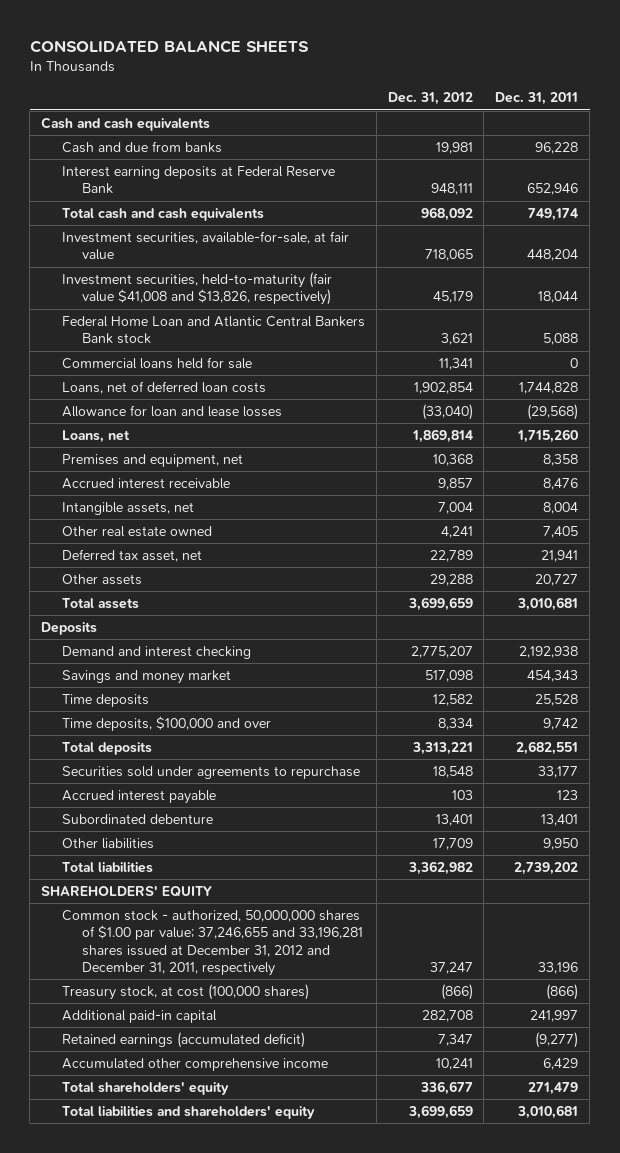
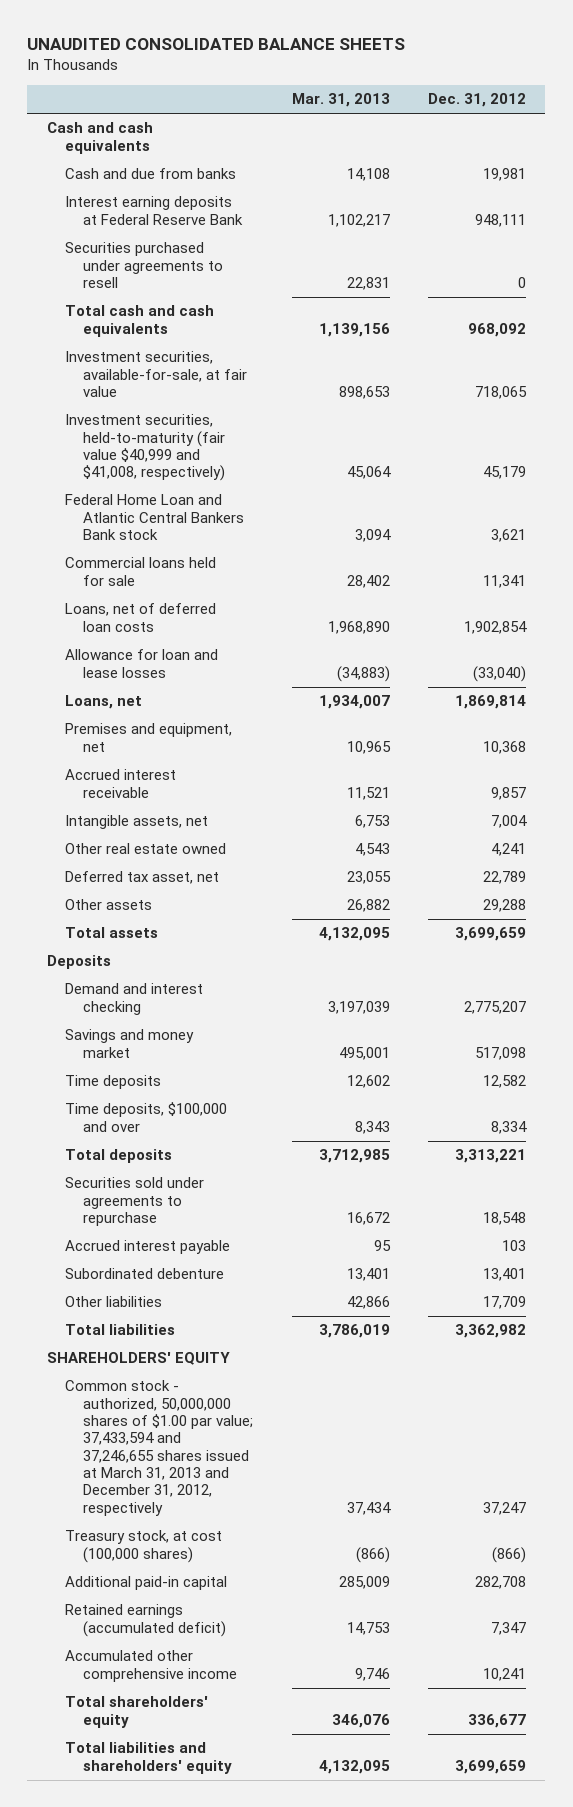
[29,39,309,53] CONSOLIDATED BALANCE SHEETS -> [27,38,406,51] UNAUDITED CONSOLIDATED BALANCE SHEETS
[495,92,579,106] Dec. 31, 2011 -> none
none -> [291,93,390,108] Mar. 31, 2013
none -> [64,242,224,289] Securities purchased under agreements to resell
[61,271,332,306] Investment securities, held-to-maturity (fair value $41,008 and $13,826, respectively) -> [64,414,226,482] Investment securities, held-to-maturity (fair value $40,999 and $41,008, respectively)
[61,909,364,977] Common stock - authorized, 50,000,000 shares of $1.00 par value; 37,246,655 and 33,196,281 shares issued at December 31, 2012 and December 31, 2011, respectively -> [64,1380,254,1516] Common stock - authorized, 50,000,000 shares of $1.00 par value; 37,433,594 and 37,246,655 shares issued at March 31, 2013 and December 31, 2012, respectively

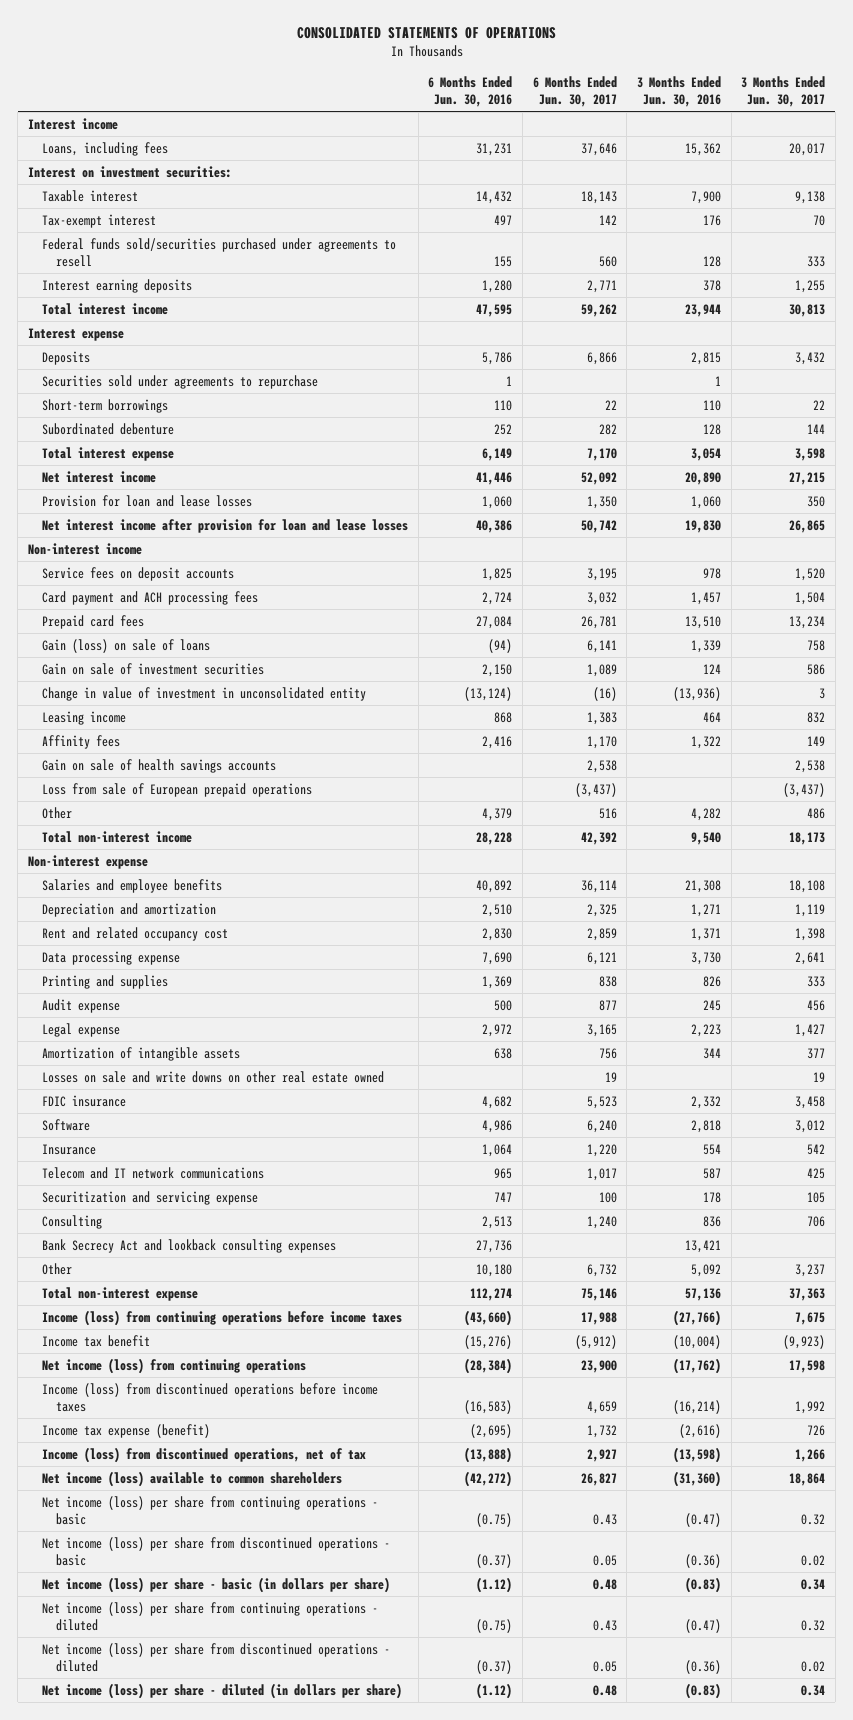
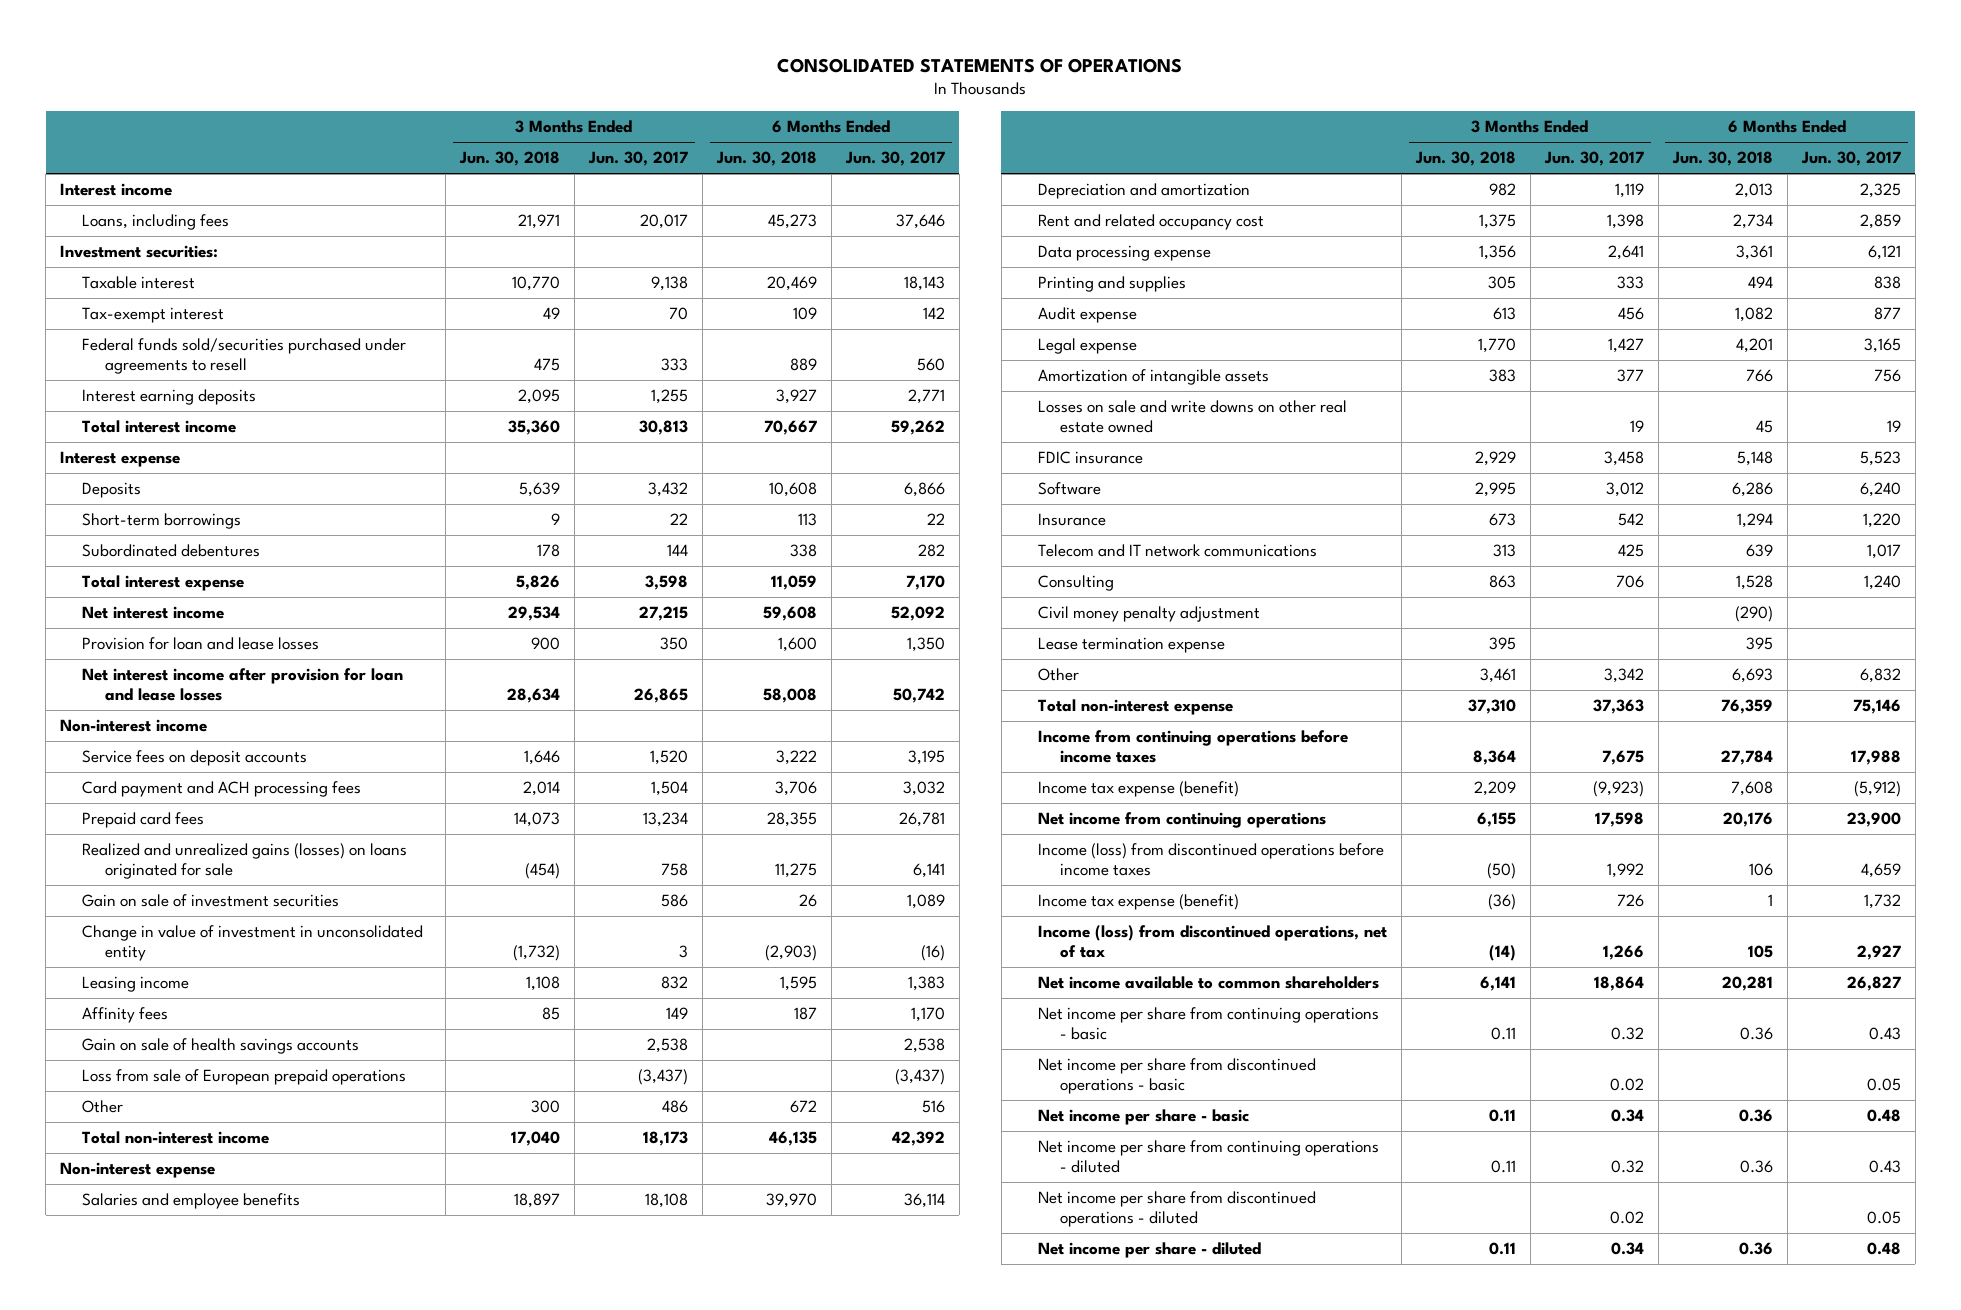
[428,75,513,107] 6 Months Ended Jun. 30, 2016 -> none
[636,75,721,107] 3 Months Ended Jun. 30, 2016 -> none
none -> [459,151,561,167] Jun. 30, 2018
none -> [715,151,817,167] Jun. 30, 2018
[28,165,233,178] Interest on investment securities: -> [59,245,218,259] Investment securities:
[41,374,318,389] Securities sold under agreements to repurchase -> none
[41,422,174,435] Subordinated debenture -> [82,544,261,558] Subordinated debentures
[41,638,210,653] Gain (loss) on sale of loans -> [82,843,408,880] Realized and unrealized gains (losses) on loans originated for sale
[41,1190,258,1205] Securitization and servicing expense -> none
[41,1238,336,1253] Bank Secrecy Act and lookback consulting expenses -> none
none -> [1038,606,1261,623] Civil money penalty adjustment
none -> [1038,637,1226,654] Lease termination expense
[586,1263,617,1277] 6,732 -> [1859,668,1901,684] 6,832
[795,1263,826,1277] 3,237 -> [1603,668,1644,684] 3,342
[41,1309,402,1326] Income (loss) from continuing operations before income taxes -> [1038,730,1349,764] Income from continuing operations before income taxes
[41,1334,150,1347] Income tax benefit -> [1038,781,1240,798] Income tax expense (benefit)
[41,1357,306,1374] Net income (loss) from continuing operations -> [1038,812,1327,829] Net income from continuing operations
[41,1470,342,1487] Net income (loss) available to common shareholders -> [1038,976,1380,990] Net income available to common shareholders
[41,1495,378,1525] Net income (loss) per share from continuing operations - basic -> [1038,1007,1380,1041] Net income per share from continuing operations - basic
[41,1536,390,1566] Net income (loss) per share from discontinued operations - basic -> [1038,1058,1317,1095] Net income per share from discontinued operations - basic
[41,1576,390,1593] Net income (loss) per share - basic (in dollars per share) -> [1038,1109,1250,1126] Net income per share - basic
[41,1601,378,1631] Net income (loss) per share from continuing operations - diluted -> [1038,1140,1380,1174] Net income per share from continuing operations - diluted
[41,1642,390,1672] Net income (loss) per share from discontinued operations - diluted -> [1038,1191,1317,1228] Net income per share from discontinued operations - diluted
[41,1682,402,1699] Net income (loss) per share - diluted (in dollars per share) -> [1038,1242,1262,1259] Net income per share - diluted

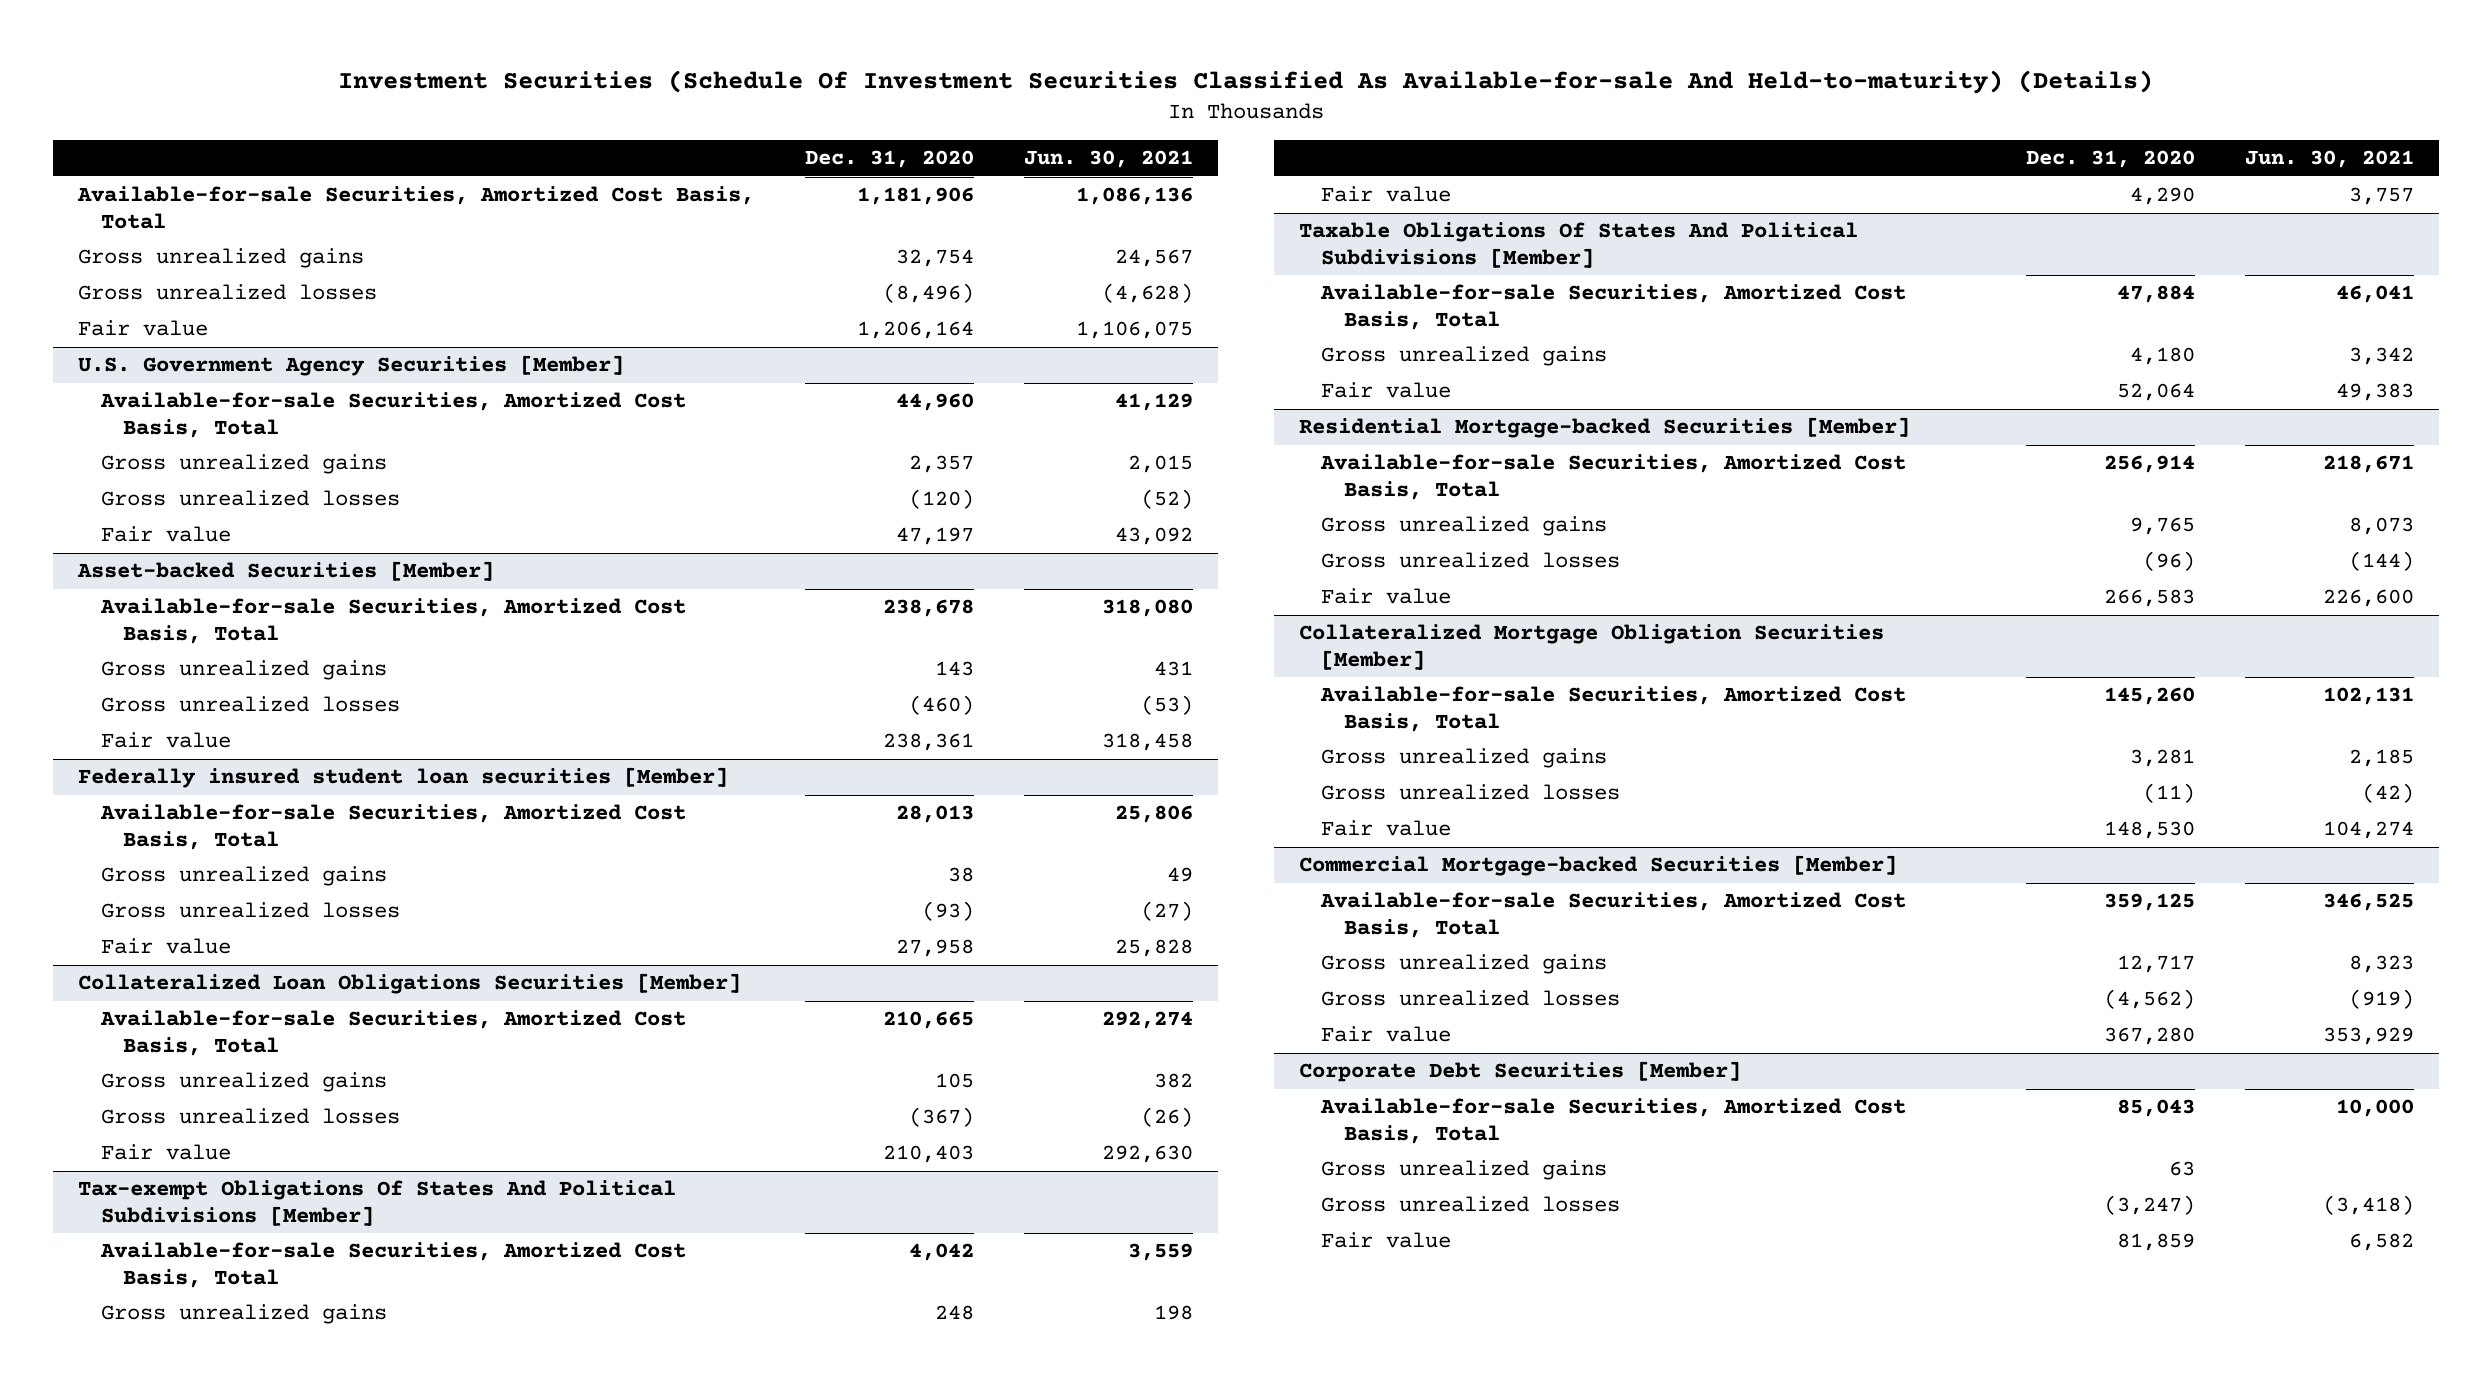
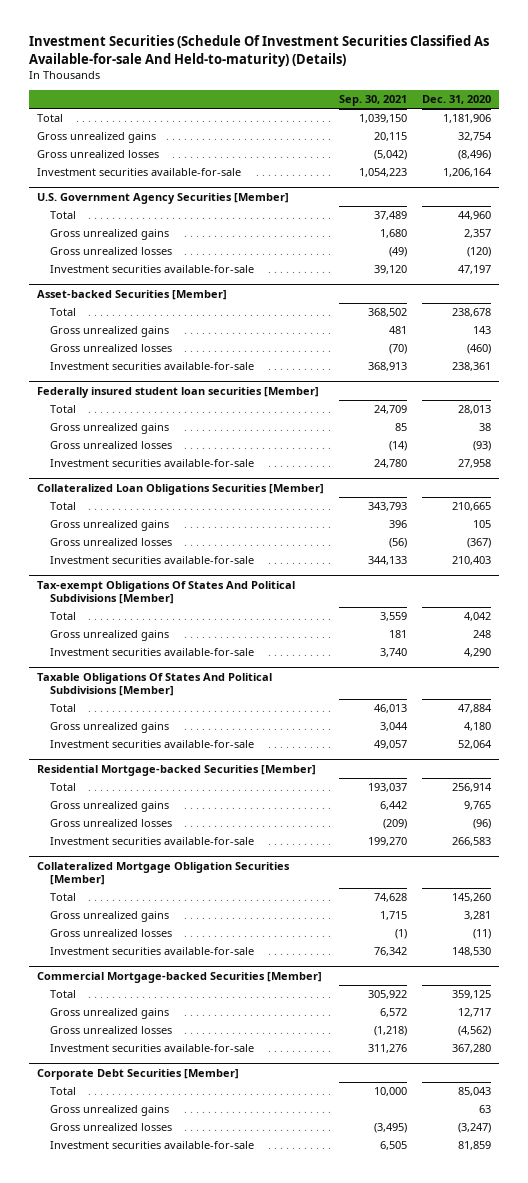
[1023,150,1193,169] Jun. 30, 2021 -> none
none -> [338,95,407,107] Sep. 30, 2021
[77,186,755,229] Available-for-sale Securities, Amortized Cost Basis, Total -> [36,114,63,123] Total
[78,320,209,337] Fair value -> [36,168,241,177] Investment securities available-for-sale
[99,392,686,438] Available-for-sale Securities, Amortized Cost Basis, Total -> [49,211,76,220] Total
[100,526,231,543] Fair value -> [49,265,254,274] Investment securities available-for-sale
[99,598,686,644] Available-for-sale Securities, Amortized Cost Basis, Total -> [49,308,76,317] Total
[100,732,231,749] Fair value -> [49,362,254,371] Investment securities available-for-sale
[99,804,686,850] Available-for-sale Securities, Amortized Cost Basis, Total -> [49,405,76,414] Total
[100,938,231,955] Fair value -> [49,459,254,468] Investment securities available-for-sale
[99,1010,686,1056] Available-for-sale Securities, Amortized Cost Basis, Total -> [49,502,76,511] Total
[100,1144,231,1161] Fair value -> [49,556,254,565] Investment securities available-for-sale
[99,1242,686,1288] Available-for-sale Securities, Amortized Cost Basis, Total -> [49,612,76,621] Total
[1321,186,1452,203] Fair value -> [49,648,254,657] Investment securities available-for-sale
[1320,284,1907,330] Available-for-sale Securities, Amortized Cost Basis, Total -> [49,704,76,713] Total
[1321,382,1452,399] Fair value -> [49,740,254,749] Investment securities available-for-sale
[1320,454,1907,500] Available-for-sale Securities, Amortized Cost Basis, Total -> [49,783,76,792] Total
[1321,588,1452,605] Fair value -> [49,837,254,846] Investment securities available-for-sale
[1320,686,1907,732] Available-for-sale Securities, Amortized Cost Basis, Total -> [49,893,76,902] Total
[1321,820,1452,837] Fair value -> [49,947,254,956] Investment securities available-for-sale
[1320,892,1907,938] Available-for-sale Securities, Amortized Cost Basis, Total -> [49,990,76,999] Total
[1321,1026,1452,1043] Fair value -> [49,1044,254,1053] Investment securities available-for-sale
[1320,1098,1907,1144] Available-for-sale Securities, Amortized Cost Basis, Total -> [49,1087,76,1096] Total
[1321,1232,1452,1249] Fair value -> [49,1141,254,1150] Investment securities available-for-sale

